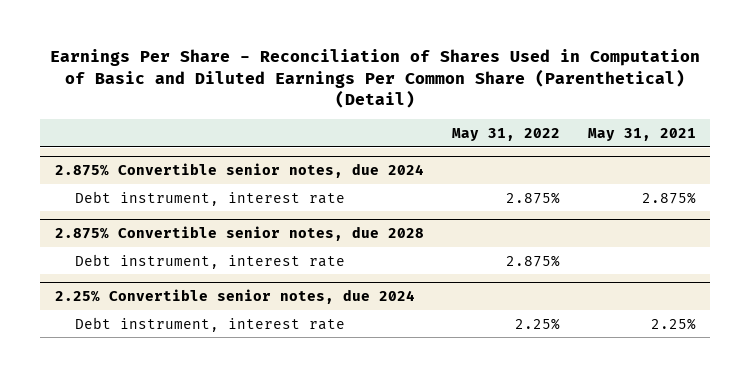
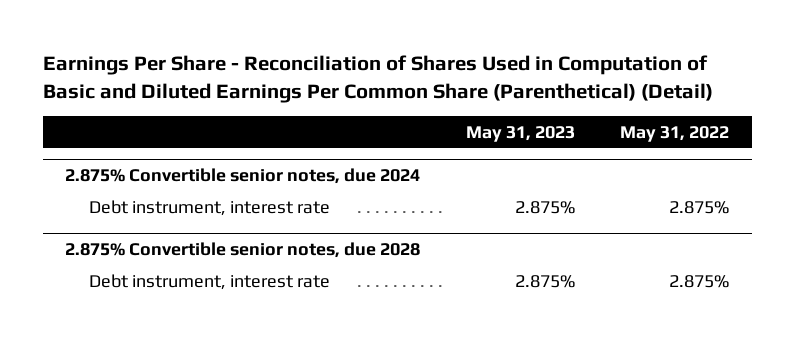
[588,128,697,142] May 31, 2021 -> none
none -> [465,125,575,142] May 31, 2023
[54,289,415,305] 2.25% Convertible senior notes, due 2024 -> none
[74,316,345,332] Debt instrument, interest rate -> none

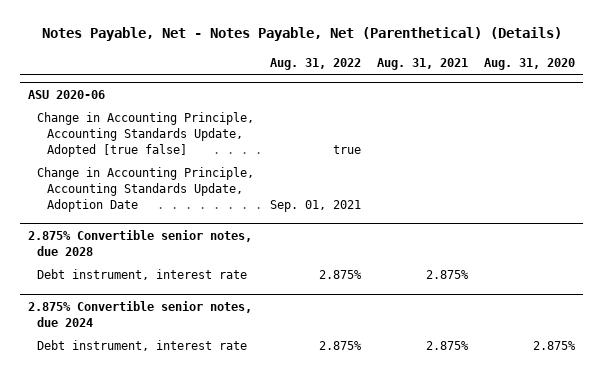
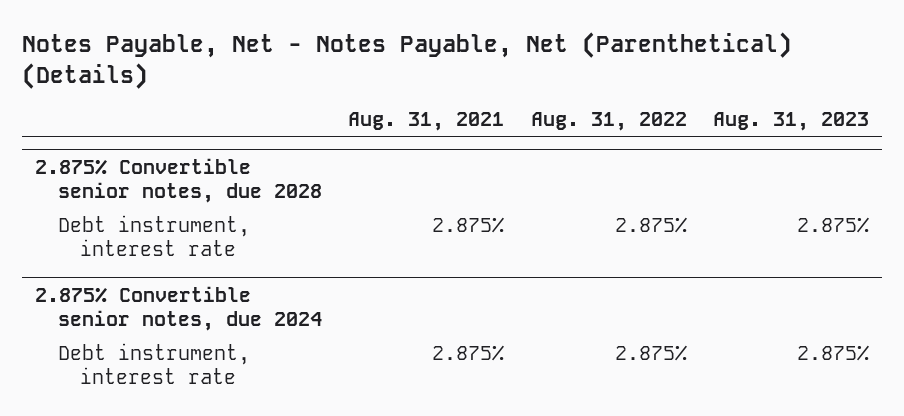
[484,57,576,70] Aug. 31, 2020 -> none
none -> [712,112,869,132] Aug. 31, 2023
[27,90,105,100] ASU 2020-06 -> none
[37,112,255,157] Change in Accounting Principle, Accounting Standards Update, Adopted [true false] -> none
[37,167,255,212] Change in Accounting Principle, Accounting Standards Update, Adoption Date -> none

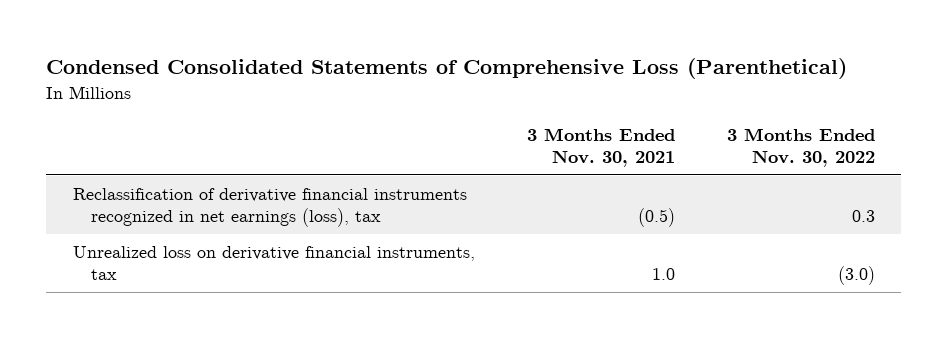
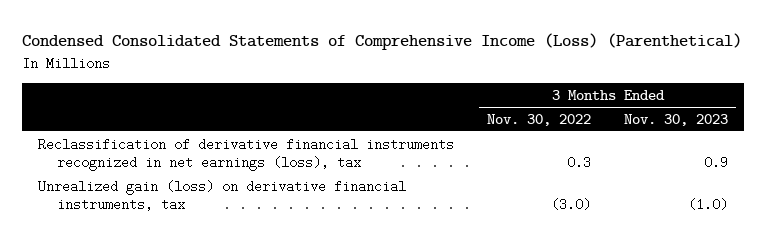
[46,58,848,80] Condensed Consolidated Statements of Comprehensive Loss (Parenthetical) -> [21,33,742,51] Condensed Consolidated Statements of Comprehensive Income (Loss) (Parenthetical)
[526,128,675,168] 3 Months Ended Nov. 30, 2021 -> none
none -> [623,113,728,126] Nov. 30, 2023
[72,246,475,281] Unrealized loss on derivative financial instruments, tax -> [38,179,407,212] Unrealized gain (loss) on derivative financial instruments, tax

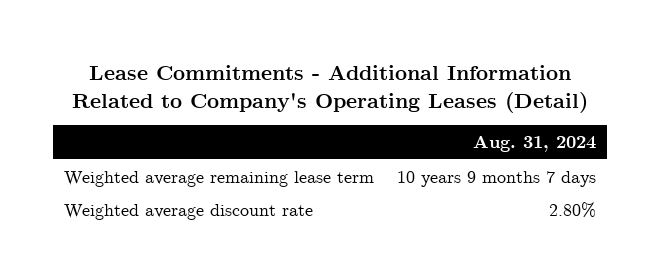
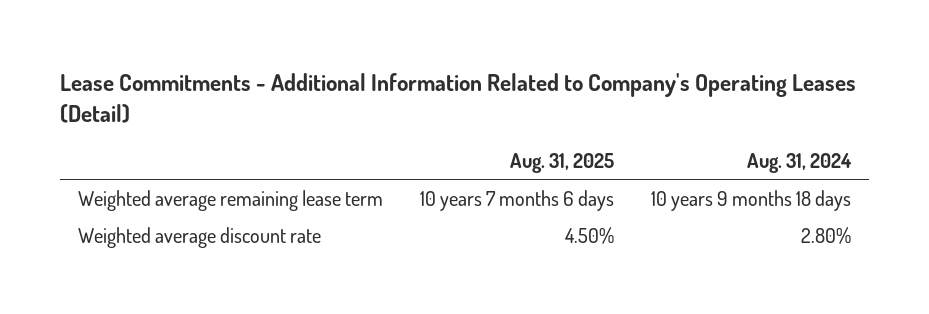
none -> [509,153,614,174] Aug. 31, 2025
[396,170,596,187] 10 years 9 months 7 days -> [650,189,851,211] 10 years 9 months 18 days

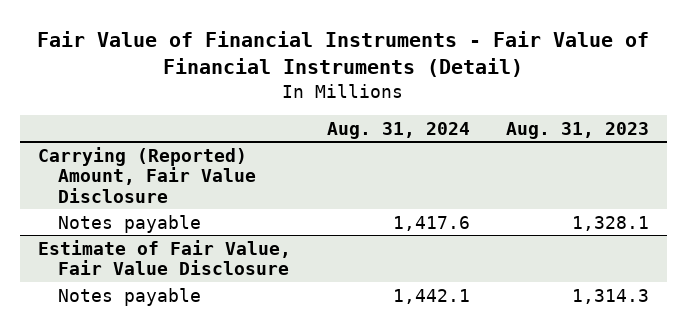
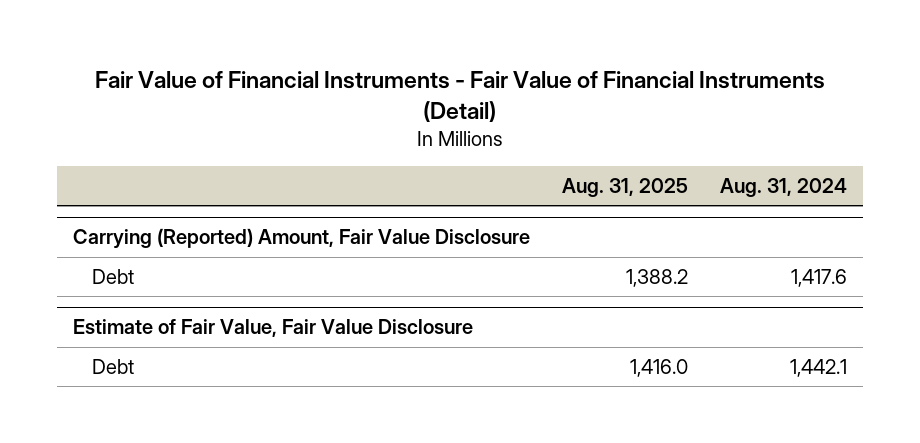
[505,121,649,139] Aug. 31, 2023 -> none
none -> [562,178,689,198] Aug. 31, 2025
[58,214,202,233] Notes payable -> [91,268,134,284] Debt
[58,287,202,306] Notes payable -> [91,358,134,374] Debt

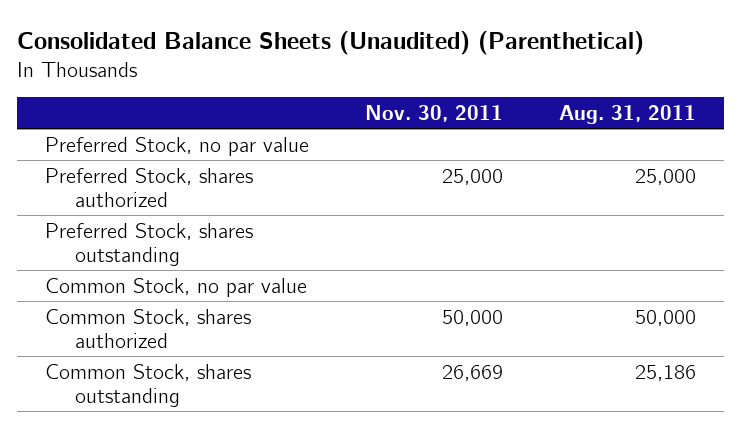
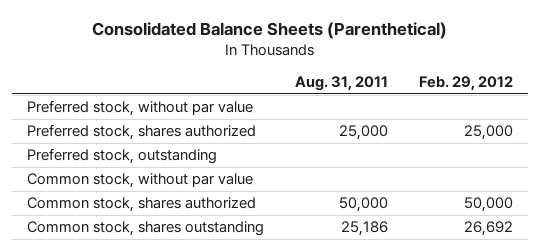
[16,30,644,55] Consolidated Balance Sheets (Unaudited) (Parenthetical) -> [92,21,448,39] Consolidated Balance Sheets (Parenthetical)
[364,104,503,122] Nov. 30, 2011 -> none
none -> [419,75,514,91] Feb. 29, 2012
[44,136,309,156] Preferred Stock, no par value -> [27,100,254,117] Preferred stock, without par value
[44,167,253,207] Preferred Stock, shares authorized -> [27,124,257,141] Preferred stock, shares authorized
[44,222,253,266] Preferred Stock, shares outstanding -> [27,148,218,165] Preferred stock, outstanding
[44,277,307,297] Common Stock, no par value -> [27,173,254,189] Common stock, without par value
[44,308,251,348] Common Stock, shares authorized -> [27,197,257,213] Common stock, shares authorized
[44,363,251,407] Common Stock, shares outstanding -> [27,221,265,237] Common stock, shares outstanding

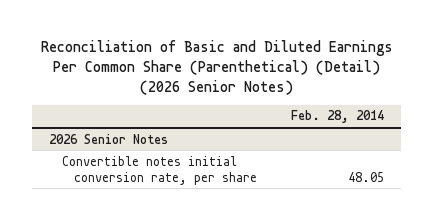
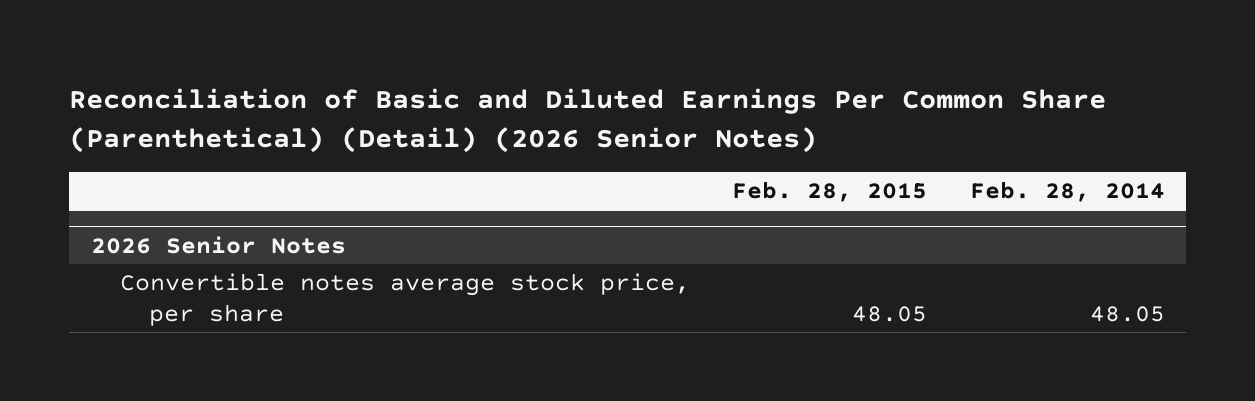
none -> [732,181,928,203] Feb. 28, 2015
[61,155,257,185] Convertible notes initial conversion rate, per share -> [119,273,690,326] Convertible notes average stock price, per share

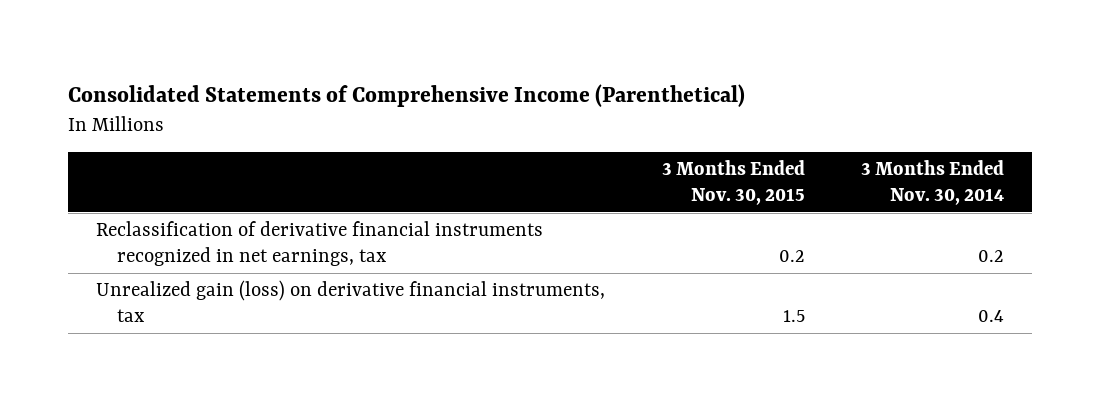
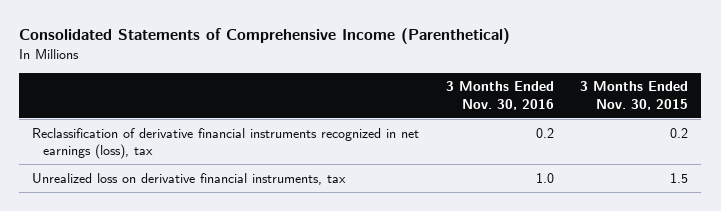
[861,159,1005,206] 3 Months Ended Nov. 30, 2014 -> none
none -> [445,81,554,110] 3 Months Ended Nov. 30, 2016
[96,220,544,267] Reclassification of derivative financial instruments recognized in net earnings, tax -> [32,127,420,160] Reclassification of derivative financial instruments recognized in net earnings (loss), tax
[96,279,606,323] Unrealized gain (loss) on derivative financial instruments, tax -> [32,172,347,185] Unrealized loss on derivative financial instruments, tax

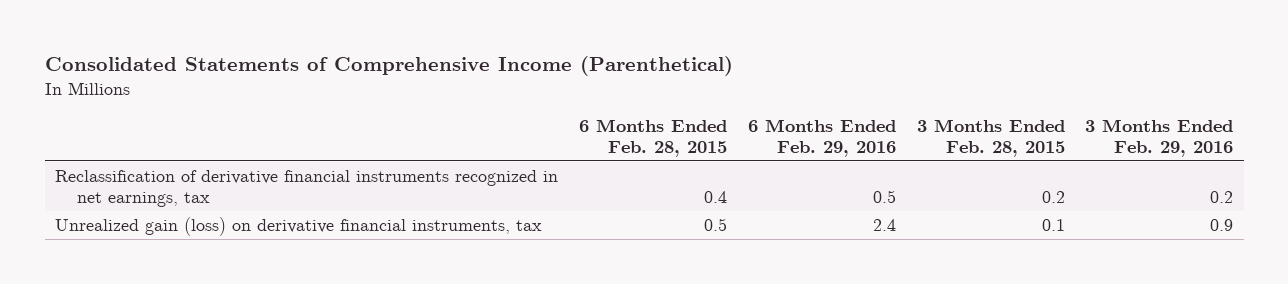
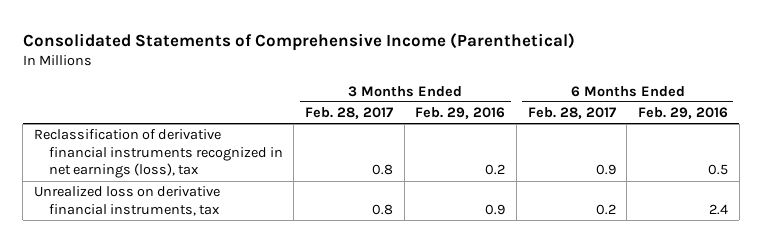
[578,119,727,157] 6 Months Ended Feb. 28, 2015 -> none
[916,119,1065,157] 3 Months Ended Feb. 28, 2015 -> none
none -> [305,107,394,120] Feb. 28, 2017
none -> [527,107,616,120] Feb. 28, 2017
[55,170,559,207] Reclassification of derivative financial instruments recognized in net earnings, tax -> [33,129,283,179] Reclassification of derivative financial instruments recognized in net earnings (loss), tax
[55,217,543,237] Unrealized gain (loss) on derivative financial instruments, tax -> [33,186,220,216] Unrealized loss on derivative financial instruments, tax

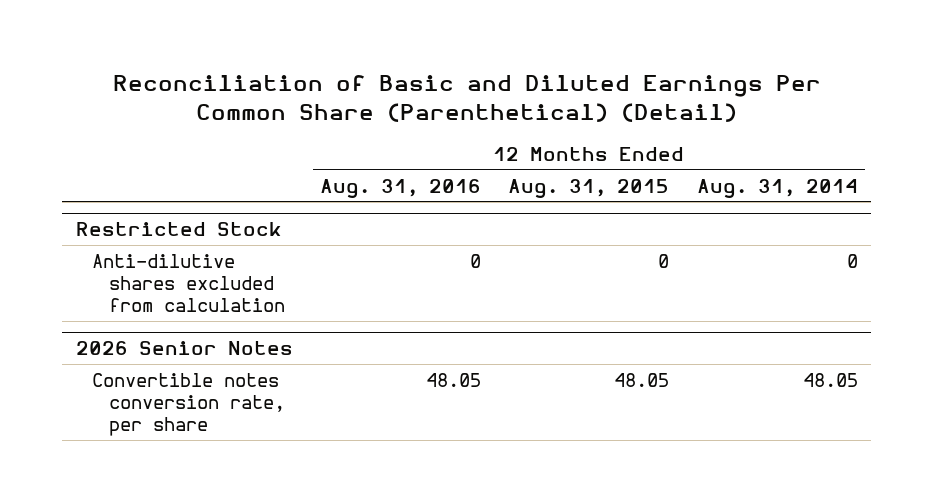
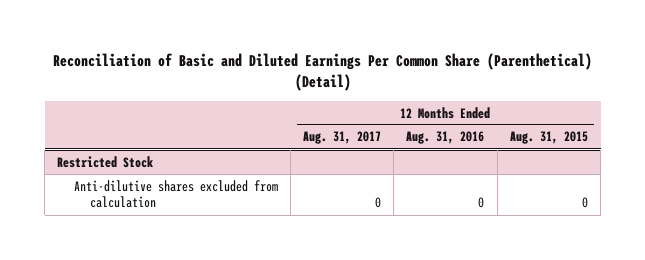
[696,178,858,198] Aug. 31, 2014 -> none
none -> [303,131,382,145] Aug. 31, 2017
[75,340,293,355] 2026 Senior Notes -> none
[92,372,285,437] Convertible notes conversion rate, per share -> none

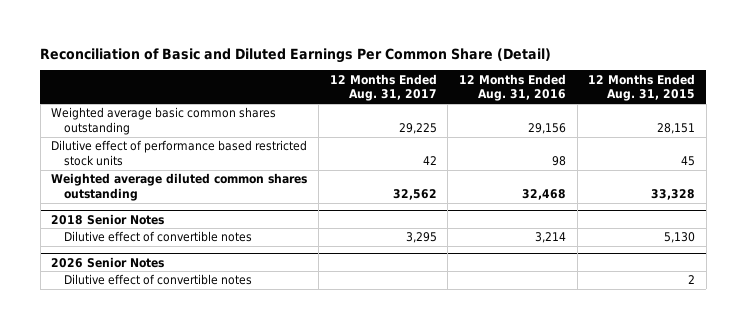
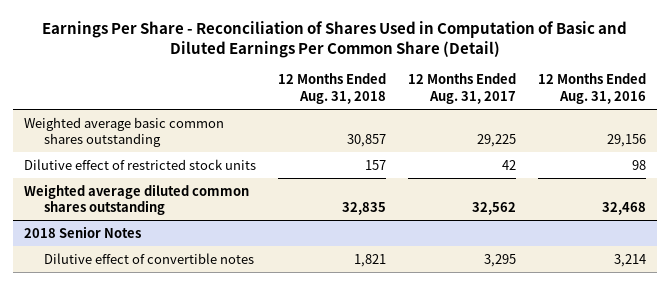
[40,47,552,63] Reconciliation of Basic and Diluted Earnings Per Common Share (Detail) -> [42,20,628,58] Earnings Per Share - Reconciliation of Shares Used in Computation of Basic and Diluted Earnings Per Common Share (Detail)
[588,73,696,102] 12 Months Ended Aug. 31, 2015 -> none
none -> [278,73,387,105] 12 Months Ended Aug. 31, 2018
[51,140,308,167] Dilutive effect of performance based restricted stock units -> [24,158,257,170] Dilutive effect of restricted stock units
[51,256,165,268] 2026 Senior Notes -> none
[63,274,252,286] Dilutive effect of convertible notes -> none

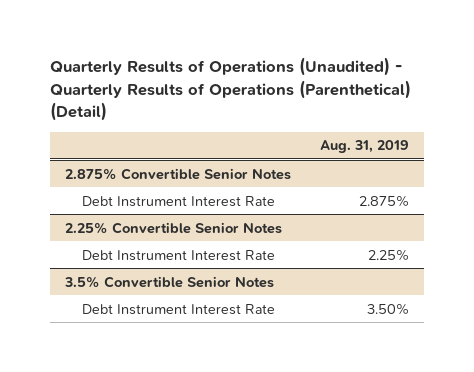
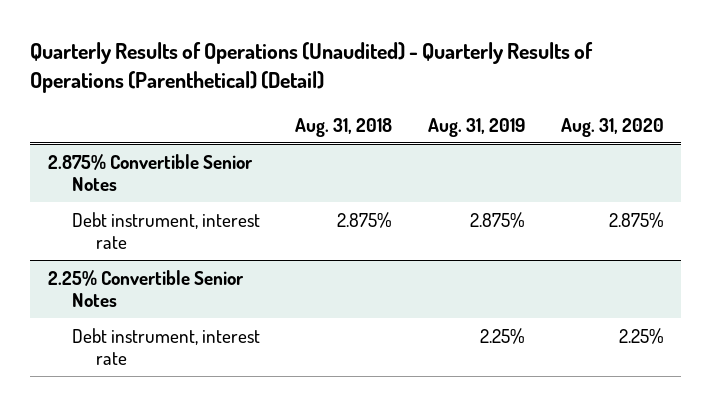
none -> [295,117,393,137] Aug. 31, 2018
none -> [560,117,664,137] Aug. 31, 2020
[81,195,275,207] Debt Instrument Interest Rate -> [71,211,260,250] Debt instrument, interest rate
[63,275,274,288] 3.5% Convertible Senior Notes -> none
[81,303,275,315] Debt Instrument Interest Rate -> none
[81,249,275,261] Debt Instrument Interest Rate -> [71,327,260,366] Debt instrument, interest rate

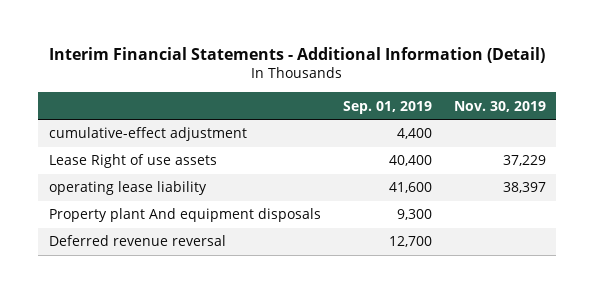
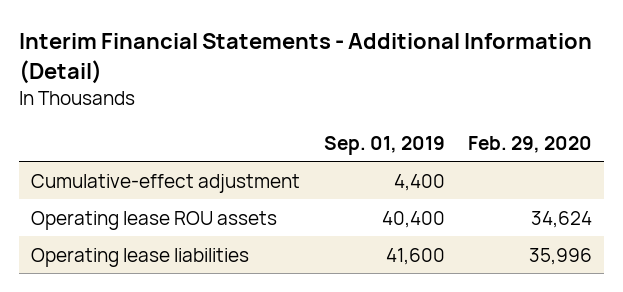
[453,100,546,112] Nov. 30, 2019 -> none
none -> [468,135,593,153] Feb. 29, 2020
[48,208,321,223] Property plant And equipment disposals -> none
[48,235,226,247] Deferred revenue reversal -> none
[48,127,247,142] cumulative-effect adjustment -> [31,173,301,193] Cumulative-effect adjustment
[48,154,217,169] Lease Right of use assets -> [31,210,278,230] Operating lease ROU assets
[48,181,207,196] operating lease liability -> [31,247,250,267] Operating lease liabilities

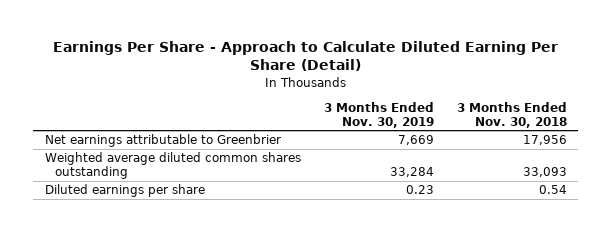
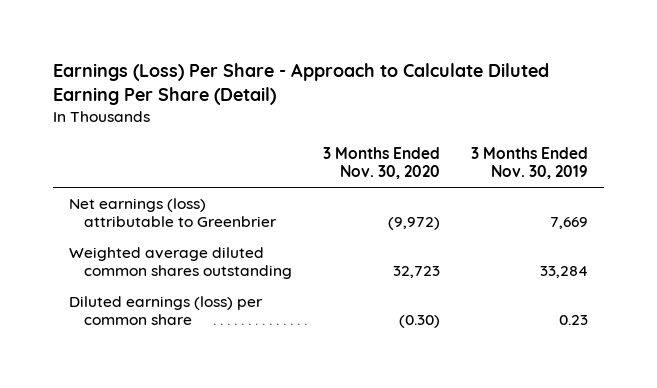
[52,40,558,72] Earnings Per Share - Approach to Calculate Diluted Earning Per Share (Detail) -> [53,63,550,106] Earnings (Loss) Per Share - Approach to Calculate Diluted Earning Per Share (Detail)
[456,101,567,128] 3 Months Ended Nov. 30, 2018 -> none
none -> [322,146,440,180] 3 Months Ended Nov. 30, 2020
[44,134,281,148] Net earnings attributable to Greenbrier -> [69,197,277,228] Net earnings (loss) attributable to Greenbrier
[44,184,205,198] Diluted earnings per share -> [69,295,264,326] Diluted earnings (loss) per common share

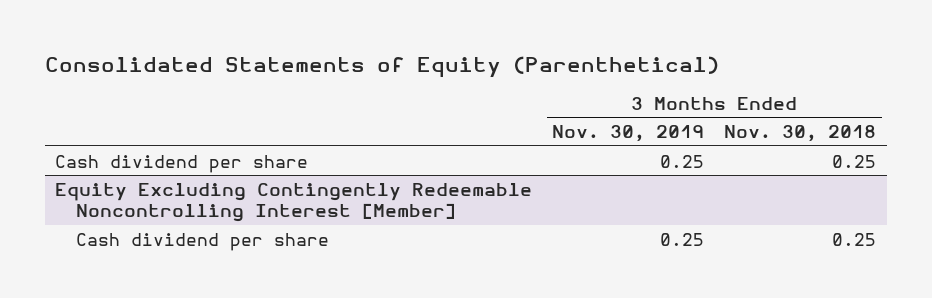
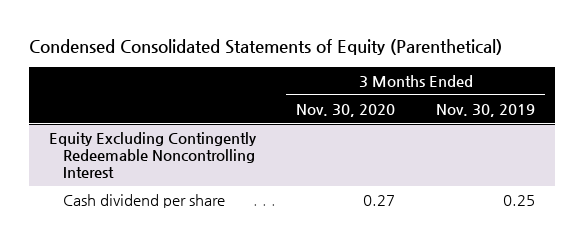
[44,56,719,79] Consolidated Statements of Equity (Parenthetical) -> [29,39,503,56] Condensed Consolidated Statements of Equity (Parenthetical)
[724,125,877,143] Nov. 30, 2018 -> none
none -> [296,103,396,117] Nov. 30, 2020
[55,154,309,173] Cash dividend per share -> none
[55,182,533,223] Equity Excluding Contingently Redeemable Noncontrolling Interest [Member] -> [49,132,258,179] Equity Excluding Contingently Redeemable Noncontrolling Interest

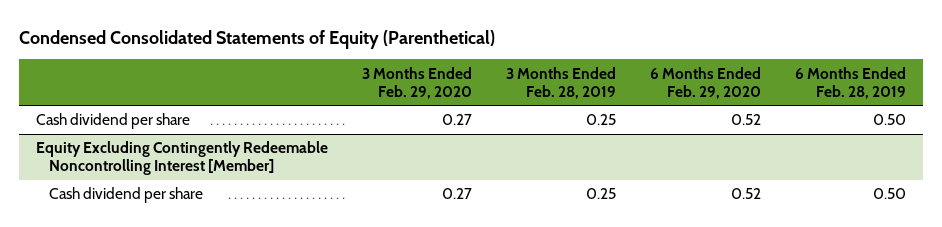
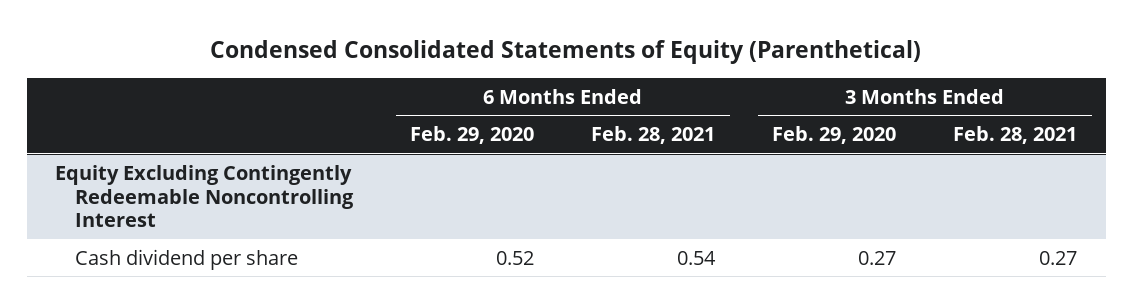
[506,66,617,99] 3 Months Ended Feb. 28, 2019 -> none
[795,66,907,99] 6 Months Ended Feb. 28, 2019 -> none
none -> [591,126,716,145] Feb. 28, 2021
none -> [953,126,1078,145] Feb. 28, 2021
[36,113,191,130] Cash dividend per share -> none
[36,141,329,176] Equity Excluding Contingently Redeemable Noncontrolling Interest [Member] -> [55,164,355,228] Equity Excluding Contingently Redeemable Noncontrolling Interest

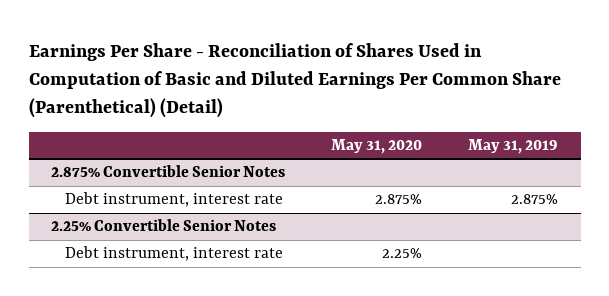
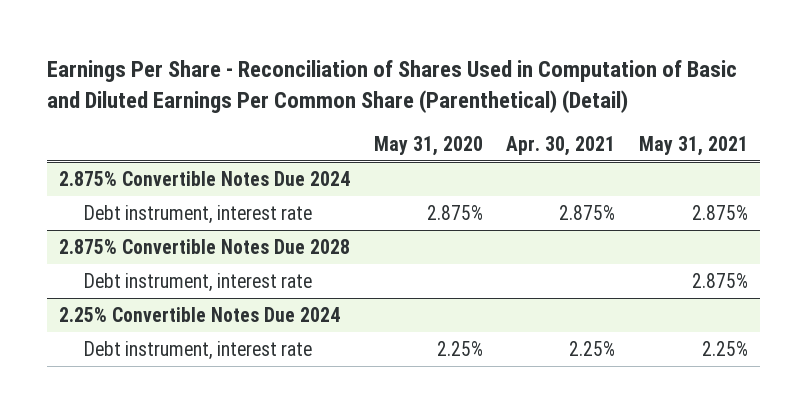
[467,138,558,154] May 31, 2019 -> none
none -> [506,136,616,157] Apr. 30, 2021
none -> [639,136,749,157] May 31, 2021
[51,165,286,178] 2.875% Convertible Senior Notes -> [58,170,350,186] 2.875% Convertible Notes Due 2024
none -> [58,238,350,254] 2.875% Convertible Notes Due 2028
none -> [84,272,313,292] Debt instrument, interest rate
[51,219,277,232] 2.25% Convertible Senior Notes -> [58,306,340,322] 2.25% Convertible Notes Due 2024

